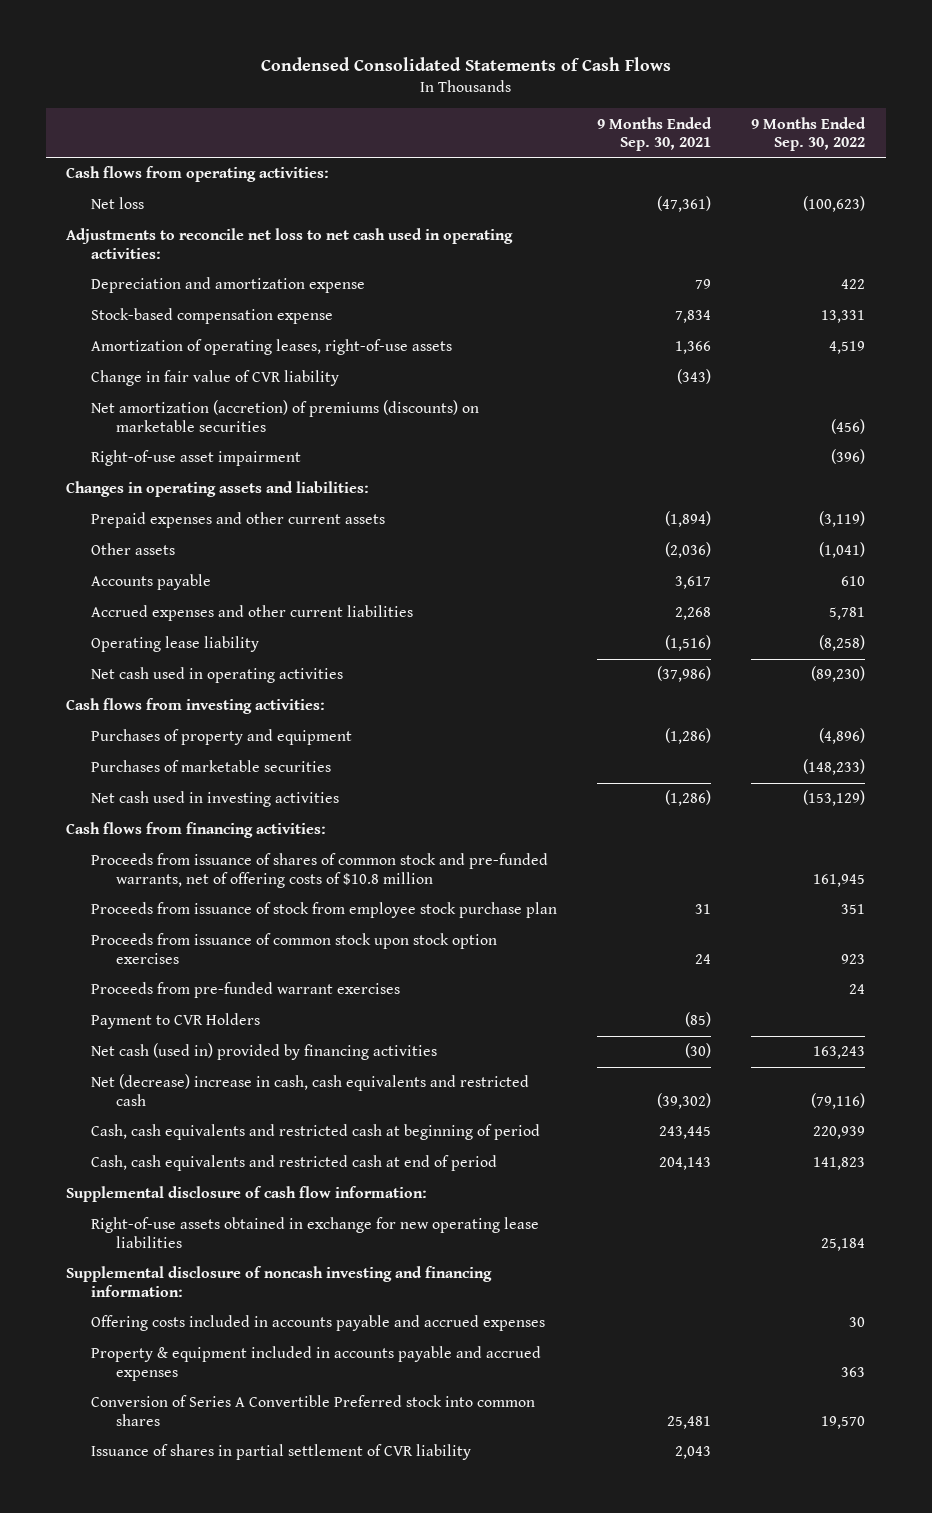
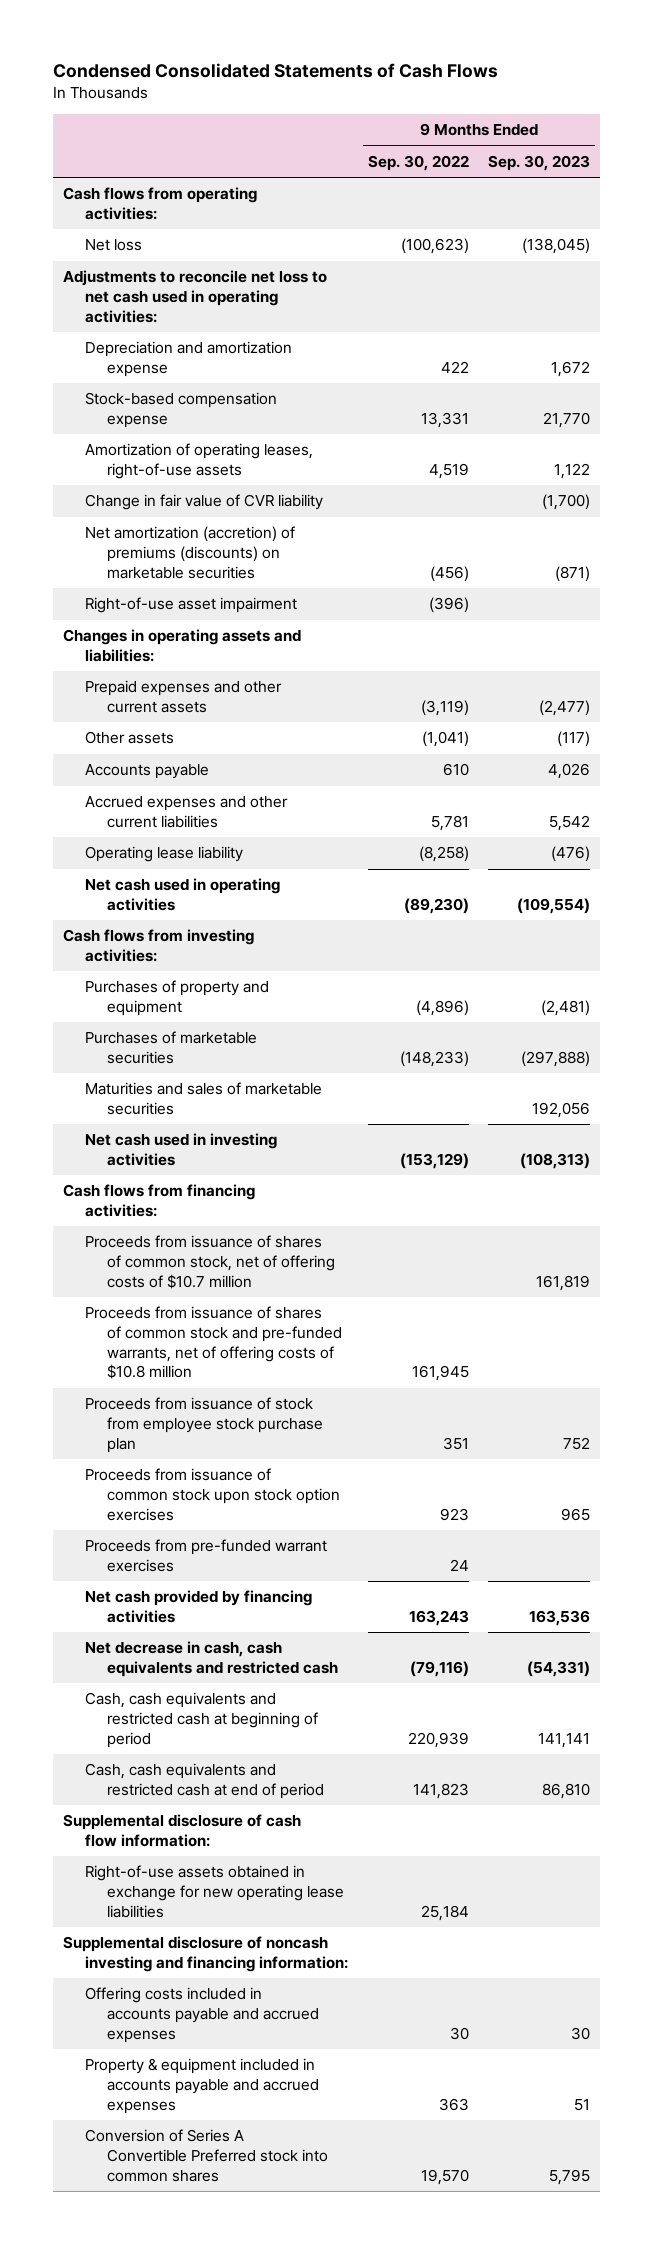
[597,116,713,151] 9 Months Ended Sep. 30, 2021 -> none
none -> [488,154,591,171] Sep. 30, 2023
none -> [84,1082,322,1116] Maturities and sales of marketable securities
none -> [84,1235,336,1289] Proceeds from issuance of shares of common stock, net of offering costs of $10.7 million
[90,1013,260,1030] Payment to CVR Holders -> none
[90,1043,437,1061] Net cash (used in) provided by financing activities -> [84,1590,312,1624] Net cash provided by financing activities
[90,1074,529,1106] Net (decrease) increase in cash, cash equivalents and restricted cash -> [84,1641,339,1678] Net decrease in cash, cash equivalents and restricted cash
[90,1444,471,1461] Issuance of shares in partial settlement of CVR liability -> none

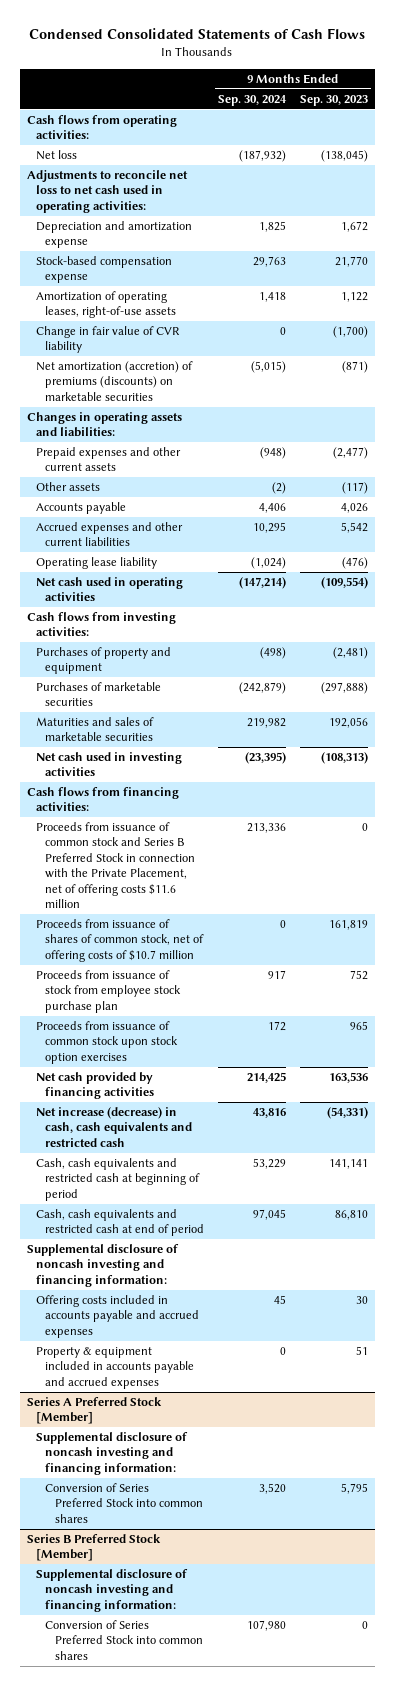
[367,154,469,171] Sep. 30, 2022 -> none
none -> [218,94,288,106] Sep. 30, 2024
[84,597,297,614] Right-of-use asset impairment -> none
none -> [36,822,196,909] Proceeds from issuance of common stock and Series B Preferred Stock in connection with the Private Placement, net of offering costs $11.6 million
[84,1306,343,1380] Proceeds from issuance of shares of common stock and pre-funded warrants, net of offering costs of $10.8 million -> none
[84,1539,327,1573] Proceeds from pre-funded warrant exercises -> none
[84,1641,339,1678] Net decrease in cash, cash equivalents and restricted cash -> [36,1107,193,1147] Net increase (decrease) in cash, cash equivalents and restricted cash
[62,1814,301,1848] Supplemental disclosure of cash flow information: -> none
[84,1865,345,1918] Right-of-use assets obtained in exchange for new operating lease liabilities -> none
none -> [26,1397,162,1425] Series A Preferred Stock [Member]
none -> [36,1432,189,1475] Supplemental disclosure of noncash investing and financing information:
[84,2129,329,2182] Conversion of Series A Convertible Preferred stock into common shares -> [45,1483,203,1523] Conversion of Series Preferred Stock into common shares
none -> [26,1534,161,1562] Series B Preferred Stock [Member]
none -> [36,1569,189,1612] Supplemental disclosure of noncash investing and financing information:
none -> [45,1620,203,1660] Conversion of Series Preferred Stock into common shares

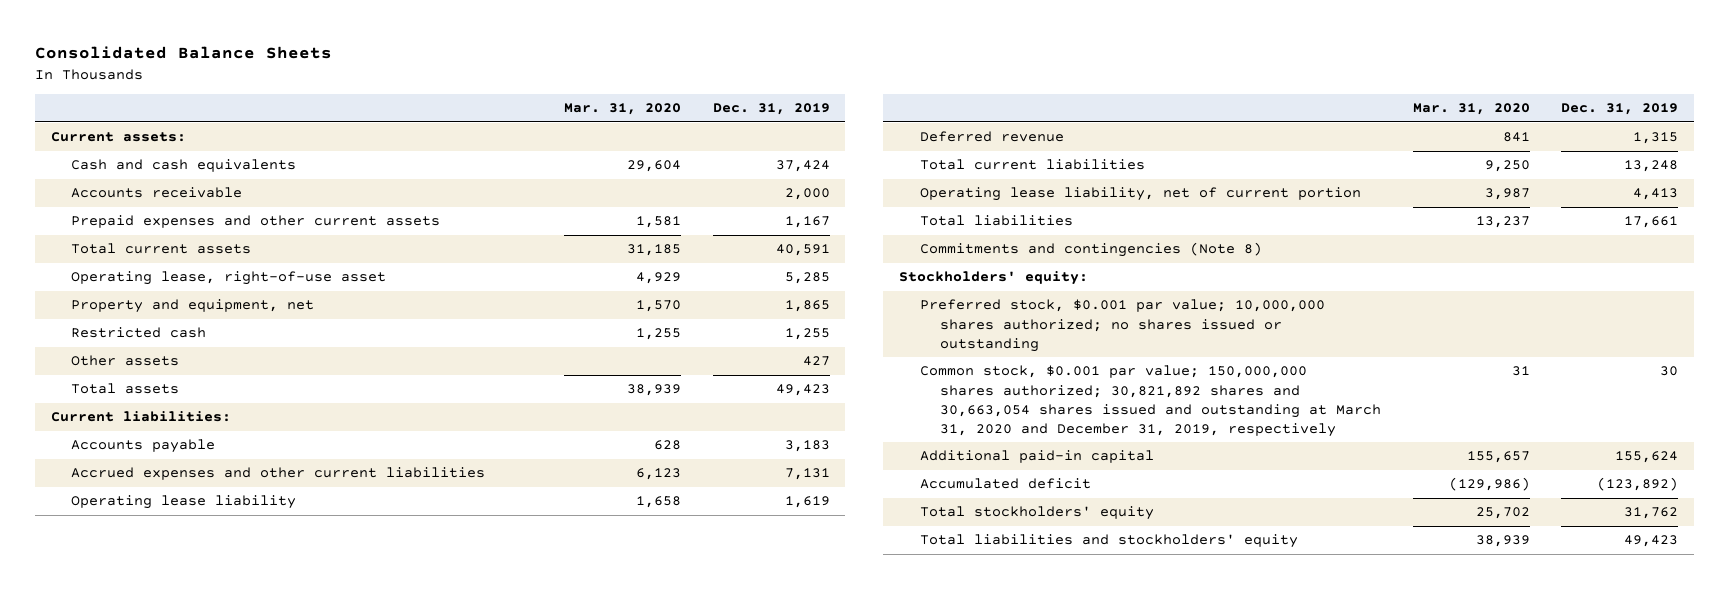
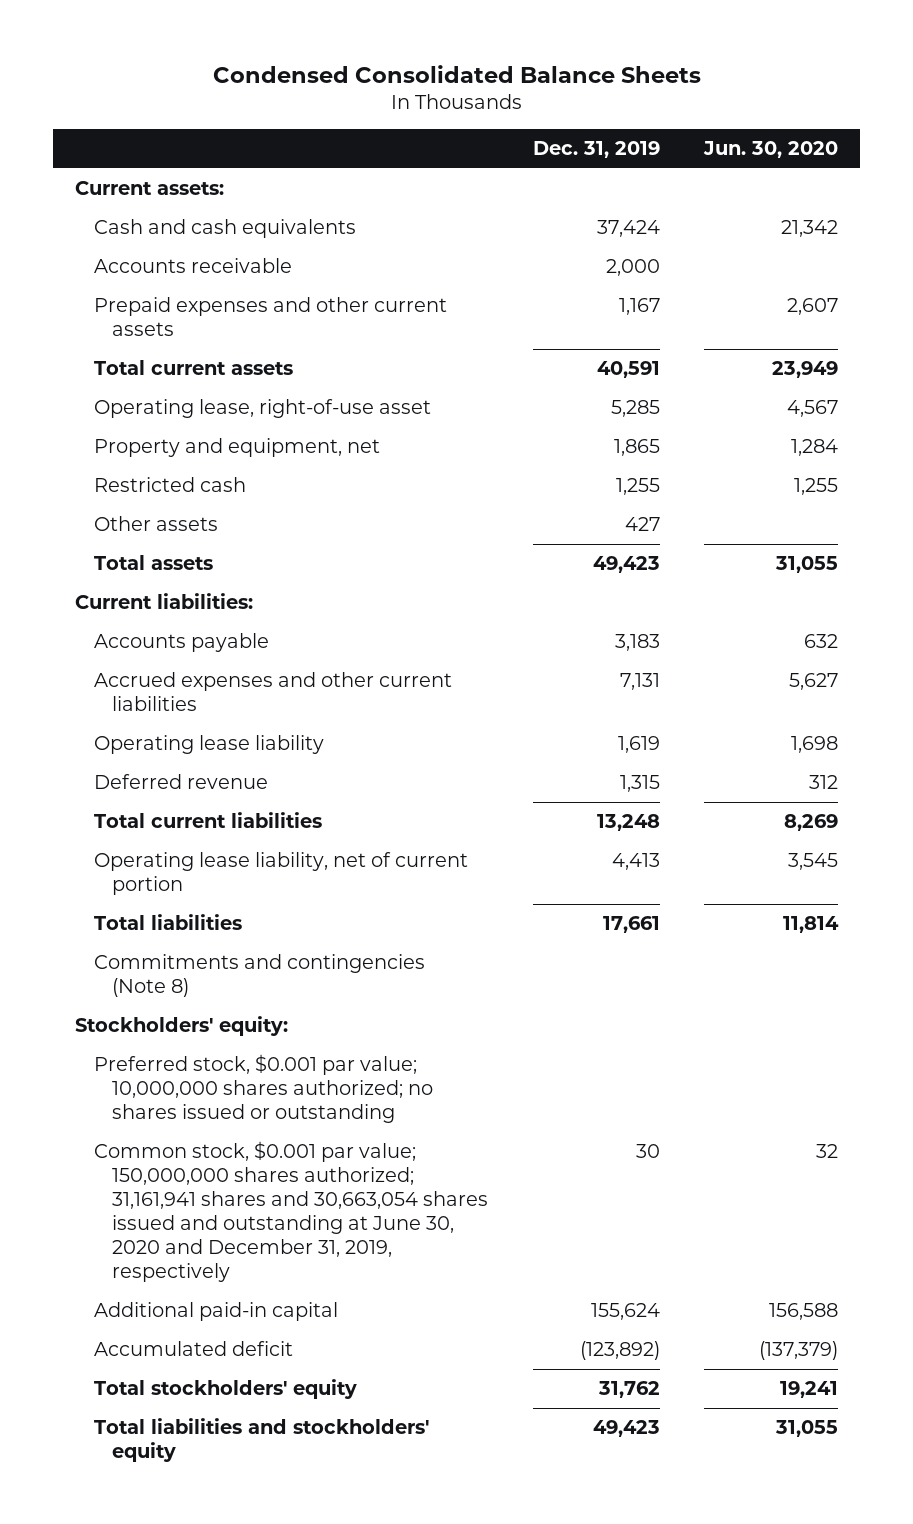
[35,46,333,60] Consolidated Balance Sheets -> [212,65,701,84] Condensed Consolidated Balance Sheets
[564,103,682,116] Mar. 31, 2020 -> none
none -> [703,140,839,158] Jun. 30, 2020
[919,365,1382,437] Common stock, $0.001 par value; 150,000,000 shares authorized; 30,821,892 shares and 30,663,054 shares issued and outstanding at March 31, 2020 and December 31, 2019, respectively -> [93,1141,489,1283] Common stock, $0.001 par value; 150,000,000 shares authorized; 31,161,941 shares and 30,663,054 shares issued and outstanding at June 30, 2020 and December 31, 2019, respectively

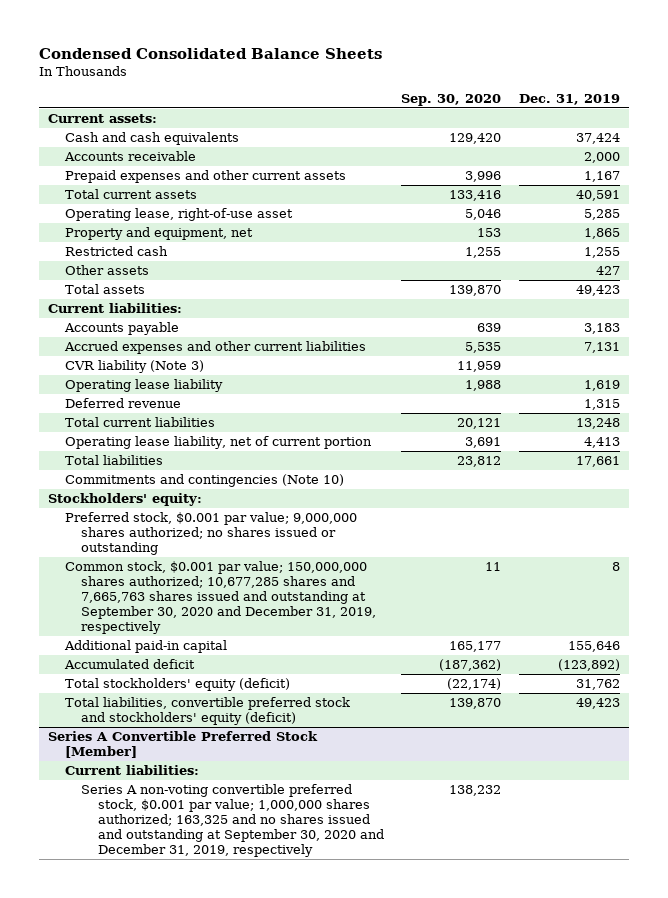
[703,140,839,158] Jun. 30, 2020 -> none
none -> [401,93,502,106] Sep. 30, 2020
none -> [64,360,204,374] CVR liability (Note 3)
[93,954,425,998] Commitments and contingencies (Note 8) -> [64,474,344,488] Commitments and contingencies (Note 10)
[93,1054,434,1124] Preferred stock, $0.001 par value; 10,000,000 shares authorized; no shares issued or outstanding -> [64,512,357,556] Preferred stock, $0.001 par value; 9,000,000 shares authorized; no shares issued or outstanding
[93,1141,489,1283] Common stock, $0.001 par value; 150,000,000 shares authorized; 31,161,941 shares and 30,663,054 shares issued and outstanding at June 30, 2020 and December 31, 2019, respectively -> [64,561,377,635] Common stock, $0.001 par value; 150,000,000 shares authorized; 10,677,285 shares and 7,665,763 shares issued and outstanding at September 30, 2020 and December 31, 2019, respectively
[635,1144,660,1159] 30 -> [612,562,621,572] 8
[590,1303,660,1321] 155,624 -> [568,641,621,653] 155,646
[93,1379,357,1400] Total stockholders' equity -> [64,678,290,692] Total stockholders' equity (deficit)
[93,1418,429,1463] Total liabilities and stockholders' equity -> [64,697,350,726] Total liabilities, convertible preferred stock and stockholders' equity (deficit)
none -> [47,731,318,759] Series A Convertible Preferred Stock [Member]
none -> [64,765,199,776] Current liabilities:
none -> [81,784,384,858] Series A non-voting convertible preferred stock, $0.001 par value; 1,000,000 shares authorized; 163,325 and no shares issued and outstanding at September 30, 2020 and December 31, 2019, respectively

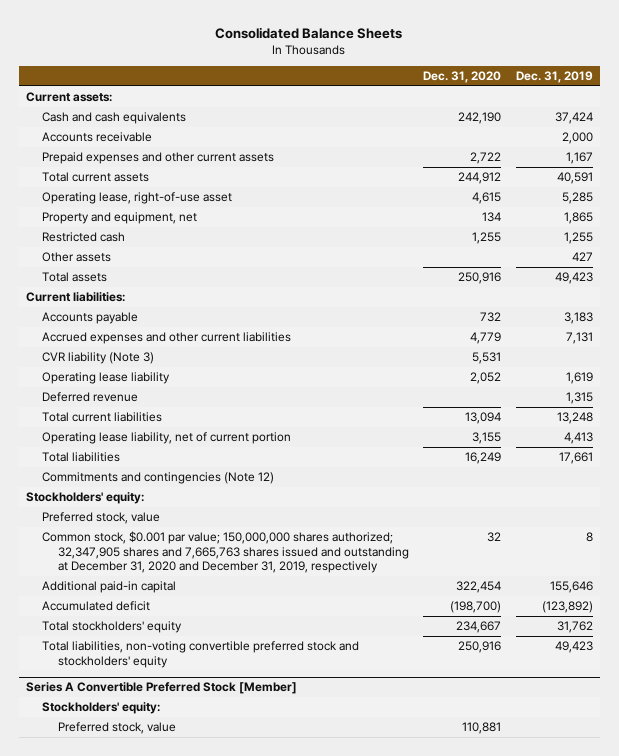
[39,47,383,59] Condensed Consolidated Balance Sheets -> [215,26,403,39] Consolidated Balance Sheets
[401,93,502,106] Sep. 30, 2020 -> none
none -> [423,71,502,84] Dec. 31, 2020
[64,474,344,488] Commitments and contingencies (Note 10) -> [42,472,275,485] Commitments and contingencies (Note 12)
[64,512,357,556] Preferred stock, $0.001 par value; 9,000,000 shares authorized; no shares issued or outstanding -> [42,512,161,525] Preferred stock, value
[64,561,377,635] Common stock, $0.001 par value; 150,000,000 shares authorized; 10,677,285 shares and 7,665,763 shares issued and outstanding at September 30, 2020 and December 31, 2019, respectively -> [42,531,410,573] Common stock, $0.001 par value; 150,000,000 shares authorized; 32,347,905 shares and 7,665,763 shares issued and outstanding at December 31, 2020 and December 31, 2019, respectively
[64,678,290,692] Total stockholders' equity (deficit) -> [42,621,183,634] Total stockholders' equity
[64,697,350,726] Total liabilities, convertible preferred stock and stockholders' equity (deficit) -> [42,641,360,668] Total liabilities, non-voting convertible preferred stock and stockholders' equity
[64,765,199,776] Current liabilities: -> none
[81,784,384,858] Series A non-voting convertible preferred stock, $0.001 par value; 1,000,000 shares authorized; 163,325 and no shares issued and outstanding at September 30, 2020 and December 31, 2019, respectively -> none
none -> [42,702,161,715] Stockholders' equity:
none -> [58,722,177,735] Preferred stock, value

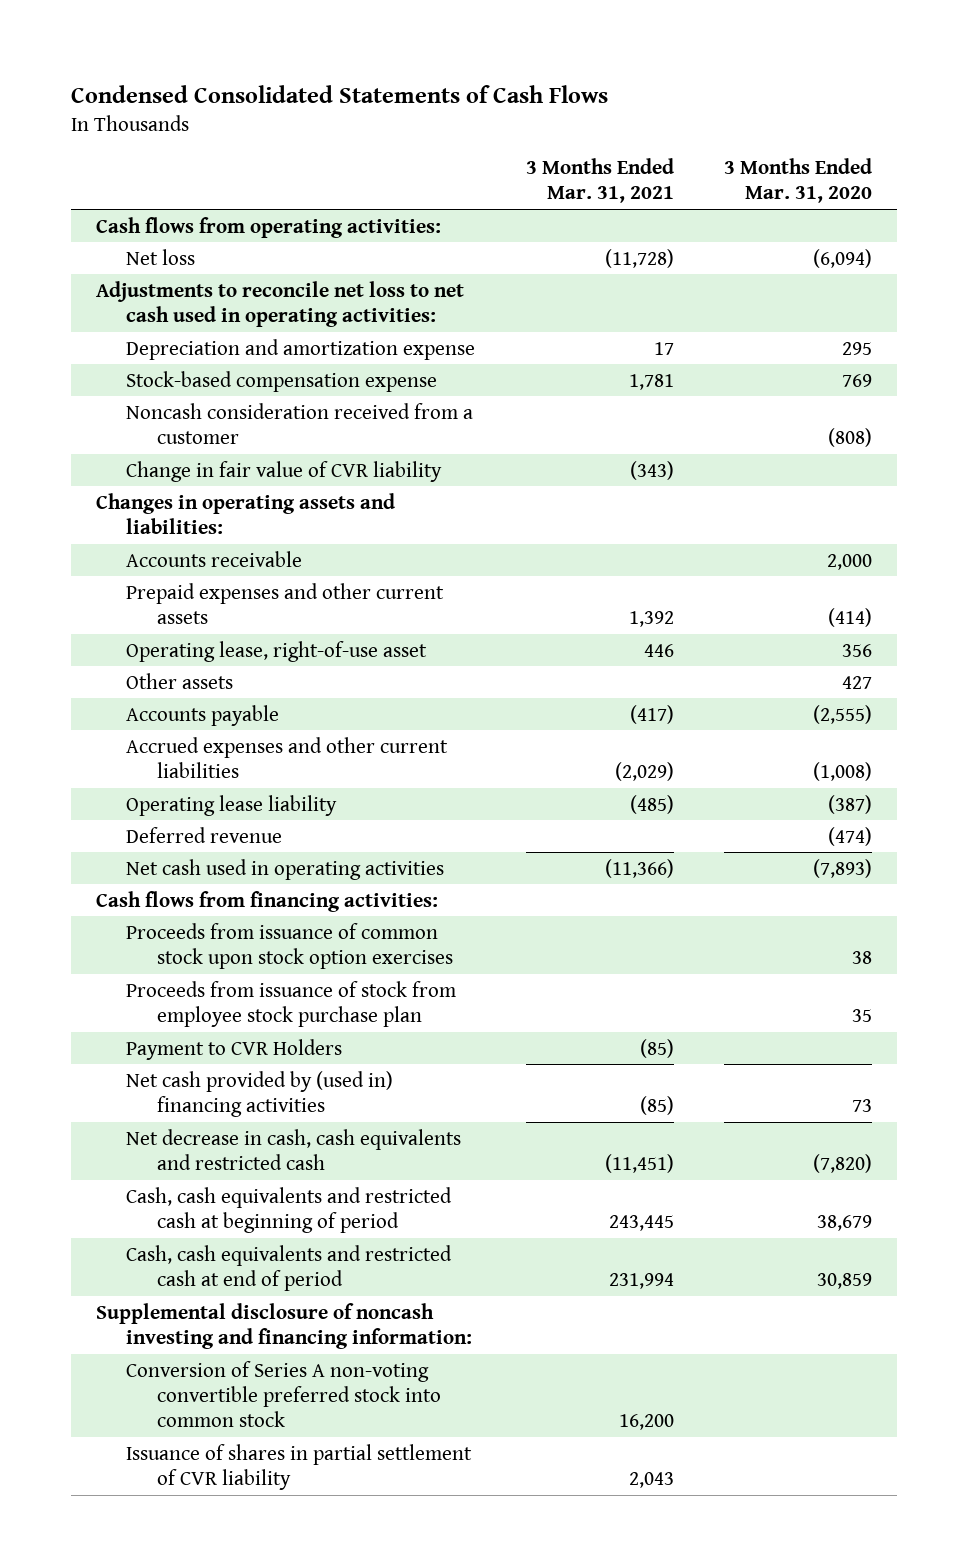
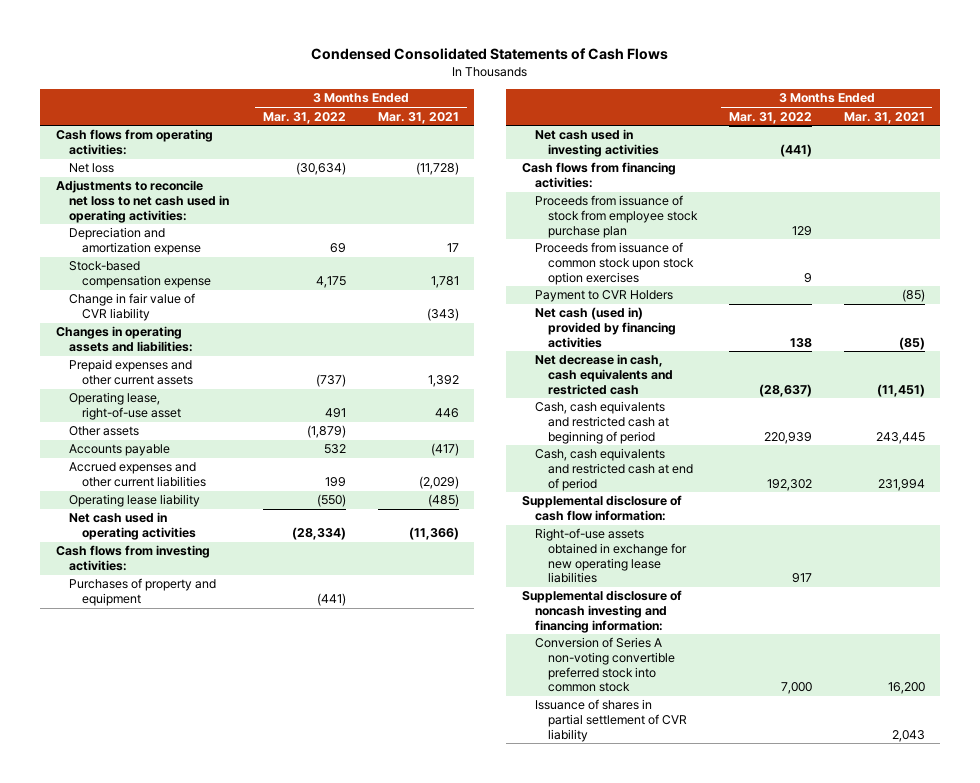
[724,157,873,204] 3 Months Ended Mar. 31, 2020 -> none
none -> [263,111,347,124] Mar. 31, 2022
[126,402,474,444] Noncash consideration received from a customer -> none
[126,550,303,567] Accounts receivable -> none
[126,826,283,843] Deferred revenue -> none
none -> [55,545,210,572] Cash flows from investing activities:
none -> [69,578,217,607] Purchases of property and equipment
none -> [534,129,660,158] Net cash used in investing activities
[126,922,453,969] Proceeds from issuance of common stock upon stock option exercises -> [534,242,695,285] Proceeds from issuance of common stock upon stock option exercises
[126,1070,394,1117] Net cash provided by (used in) financing activities -> [534,307,677,348] Net cash (used in) provided by financing activities
none -> [521,495,682,522] Supplemental disclosure of cash flow information:
none -> [534,528,688,584] Right-of-use assets obtained in exchange for new operating lease liabilities

